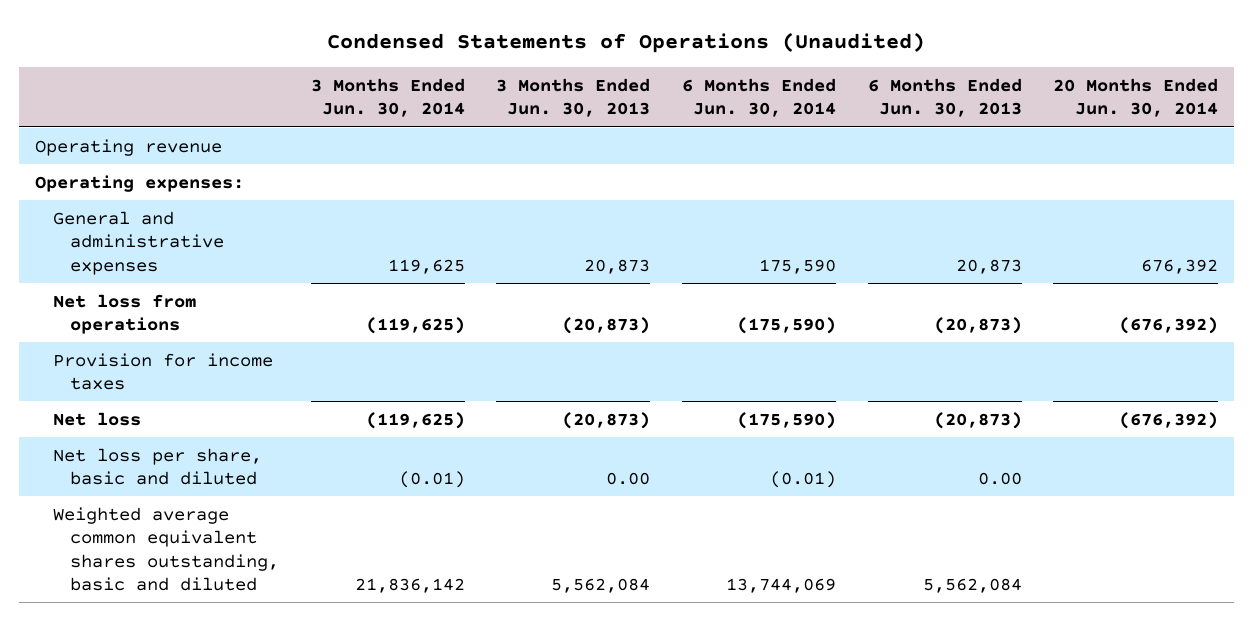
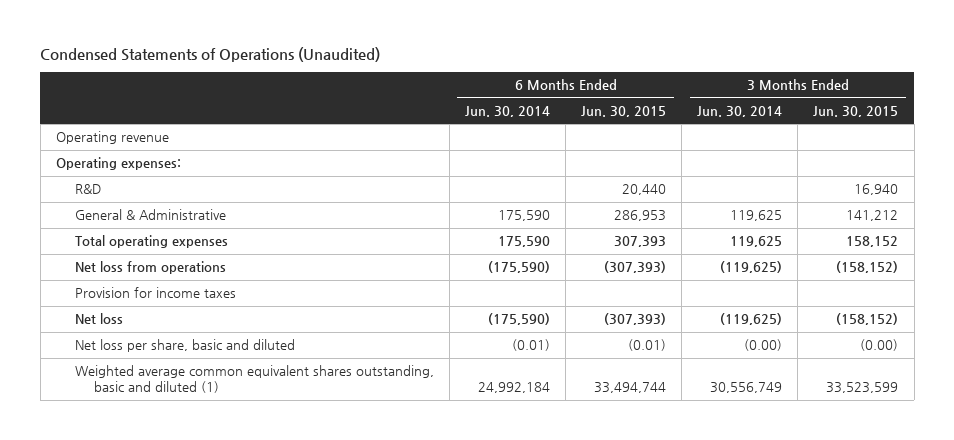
[496,77,651,118] 3 Months Ended Jun. 30, 2013 -> none
[867,77,1022,118] 6 Months Ended Jun. 30, 2013 -> none
[1053,77,1219,118] 20 Months Ended Jun. 30, 2014 -> none
none -> [581,105,667,117] Jun. 30, 2015
none -> [813,105,899,117] Jun. 30, 2015
none -> [74,184,101,195] R&D
[52,210,225,275] General and administrative expenses -> [74,209,226,221] General & Administrative
none -> [74,235,228,249] Total operating expenses
[398,471,465,489] (0.01) -> [744,339,783,352] (0.00)
[52,506,280,592] Weighted average common equivalent shares outstanding, basic and diluted -> [74,365,434,394] Weighted average common equivalent shares outstanding, basic and diluted (1)
[354,578,465,594] 21,836,142 -> [710,382,783,394] 30,556,749
[726,578,837,594] 13,744,069 -> [478,382,551,394] 24,992,184

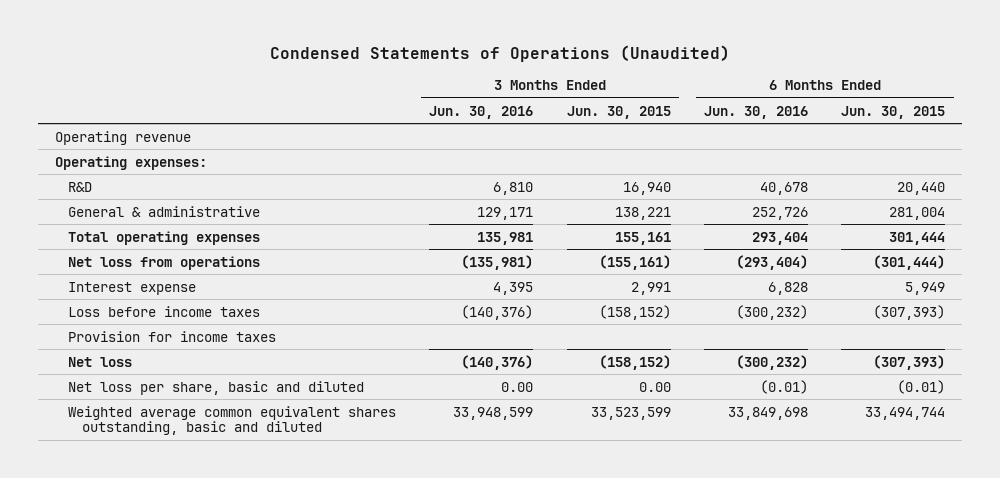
[465,105,551,117] Jun. 30, 2014 -> none
[697,105,783,117] Jun. 30, 2014 -> none
none -> [429,105,534,119] Jun. 30, 2016
none -> [704,105,809,119] Jun. 30, 2016
[74,209,226,221] General & Administrative -> [68,205,261,217] General & administrative
[614,210,667,222] 286,953 -> [889,206,946,220] 281,004
[846,210,899,222] 141,212 -> [614,206,671,220] 138,221
[614,236,667,248] 307,393 -> [889,231,946,245] 301,444
[846,236,899,248] 158,152 -> [614,231,671,245] 155,161
[604,261,667,274] (307,393) -> [873,254,946,270] (301,444)
[836,261,899,274] (158,152) -> [598,254,671,270] (155,161)
none -> [68,281,197,295] Interest expense
none -> [68,305,261,317] Loss before income taxes
[860,339,899,352] (0.00) -> [638,381,671,392] 0.00
[74,365,434,394] Weighted average common equivalent shares outstanding, basic and diluted (1) -> [68,405,397,436] Weighted average common equivalent shares outstanding, basic and diluted

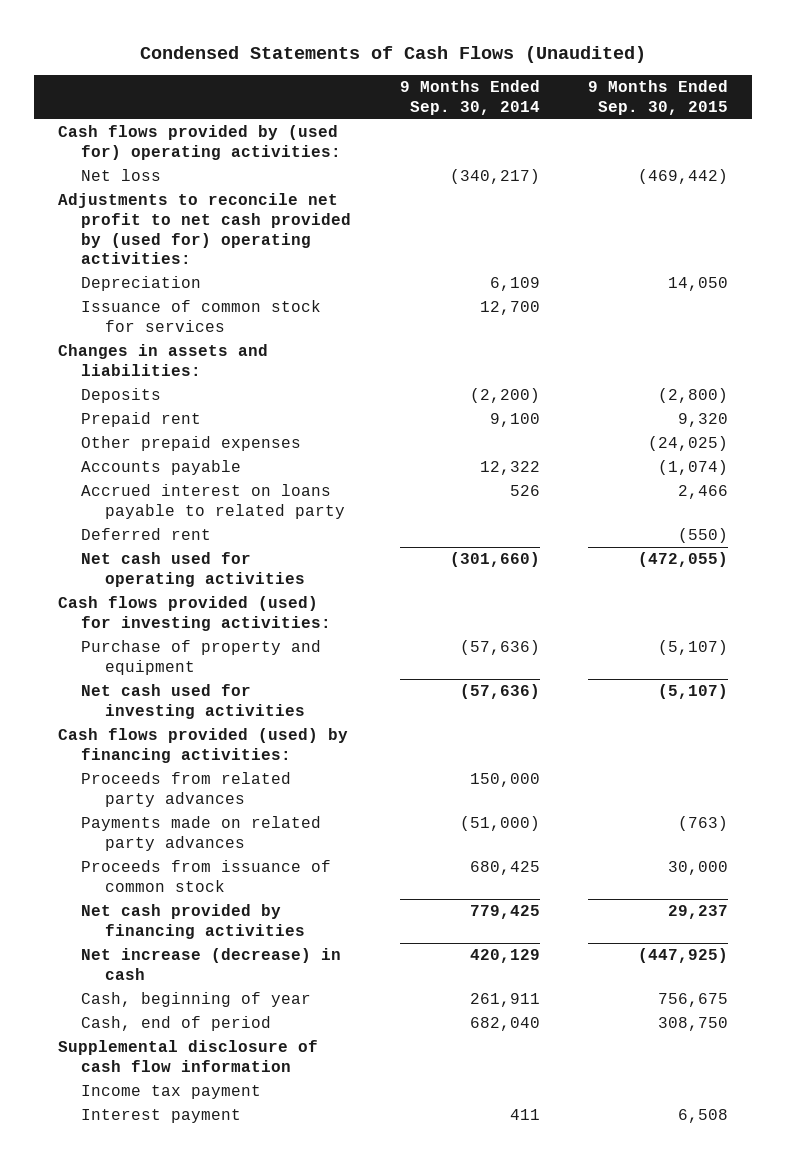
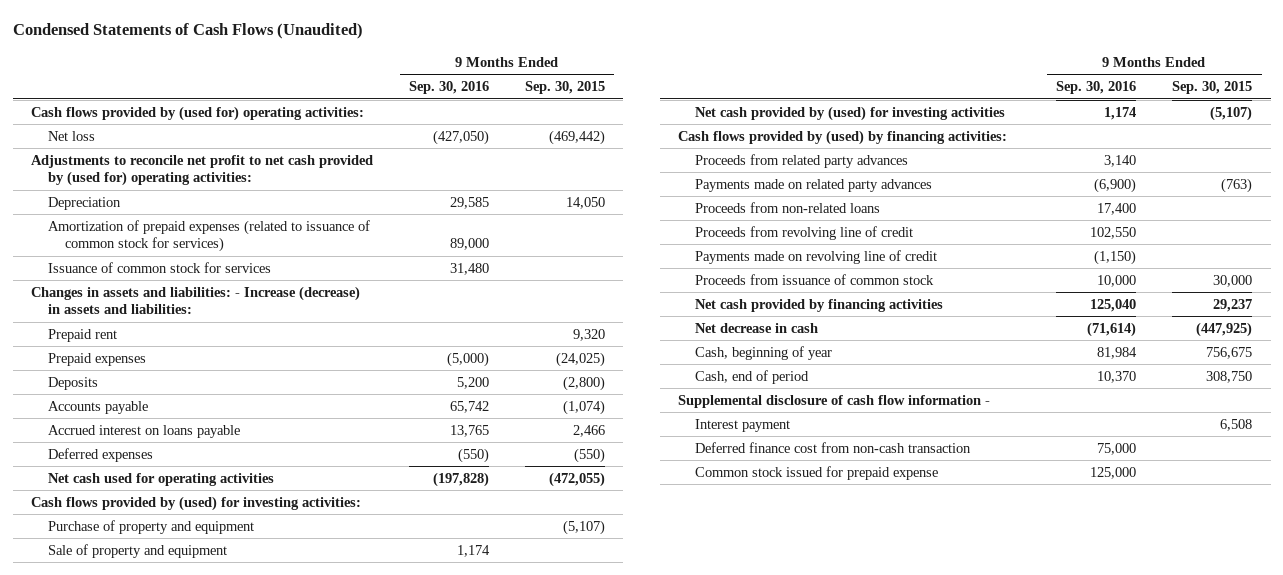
[399,80,540,115] 9 Months Ended Sep. 30, 2014 -> none
none -> [409,81,490,95] Sep. 30, 2016
none -> [47,219,370,253] Amortization of prepaid expenses (related to issuance of common stock for services)
[57,344,268,377] Changes in assets and liabilities: -> [30,285,360,315] Changes in assets and liabilities: - Increase (decrease) in assets and liabilities:
[81,436,302,452] Other prepaid expenses -> [47,352,146,366] Prepaid expenses
[81,388,162,404] Deposits -> [47,376,98,390] Deposits
[81,484,345,520] Accrued interest on loans payable to related party -> [47,424,240,438] Accrued interest on loans payable
[81,528,212,541] Deferred rent -> [47,447,153,462] Deferred expenses
[57,596,332,632] Cash flows provided (used) for investing activities: -> [30,495,361,511] Cash flows provided by (used) for investing activities:
none -> [47,543,227,558] Sale of property and equipment
[81,684,305,720] Net cash used for investing activities -> [695,105,1006,121] Net cash provided by (used) for investing activities
[57,728,348,764] Cash flows provided (used) by financing activities: -> [677,129,1007,145] Cash flows provided by (used) by financing activities:
none -> [695,201,881,213] Proceeds from non-related loans
none -> [695,225,914,240] Proceeds from revolving line of credit
none -> [695,249,938,264] Payments made on revolving line of credit
[81,948,342,981] Net increase (decrease) in cash -> [695,322,819,333] Net decrease in cash
[81,1085,262,1100] Income tax payment -> none
[57,1040,318,1073] Supplemental disclosure of cash flow information -> [677,394,990,408] Supplemental disclosure of cash flow information -
none -> [695,441,972,453] Deferred finance cost from non-cash transaction
none -> [695,465,939,480] Common stock issued for prepaid expense

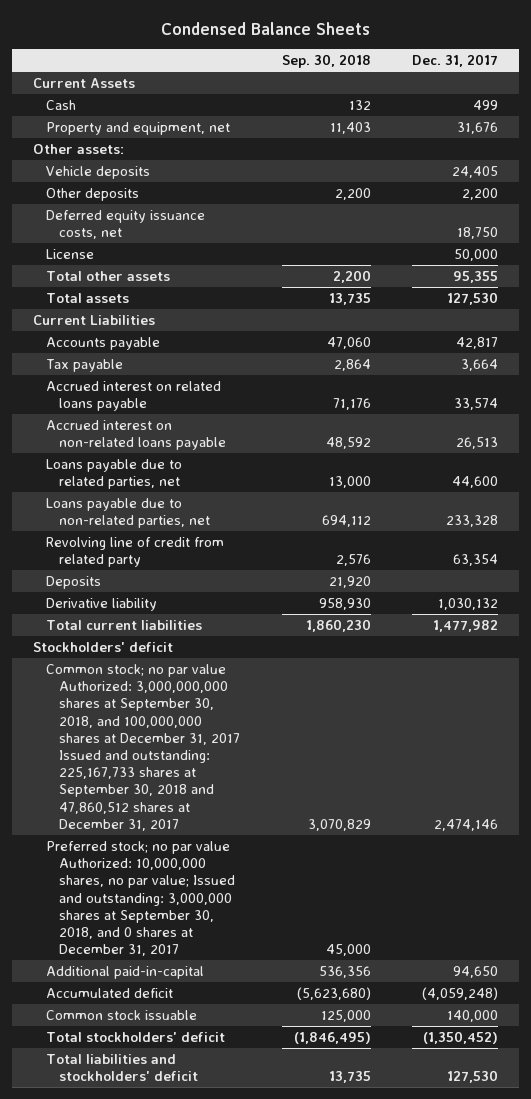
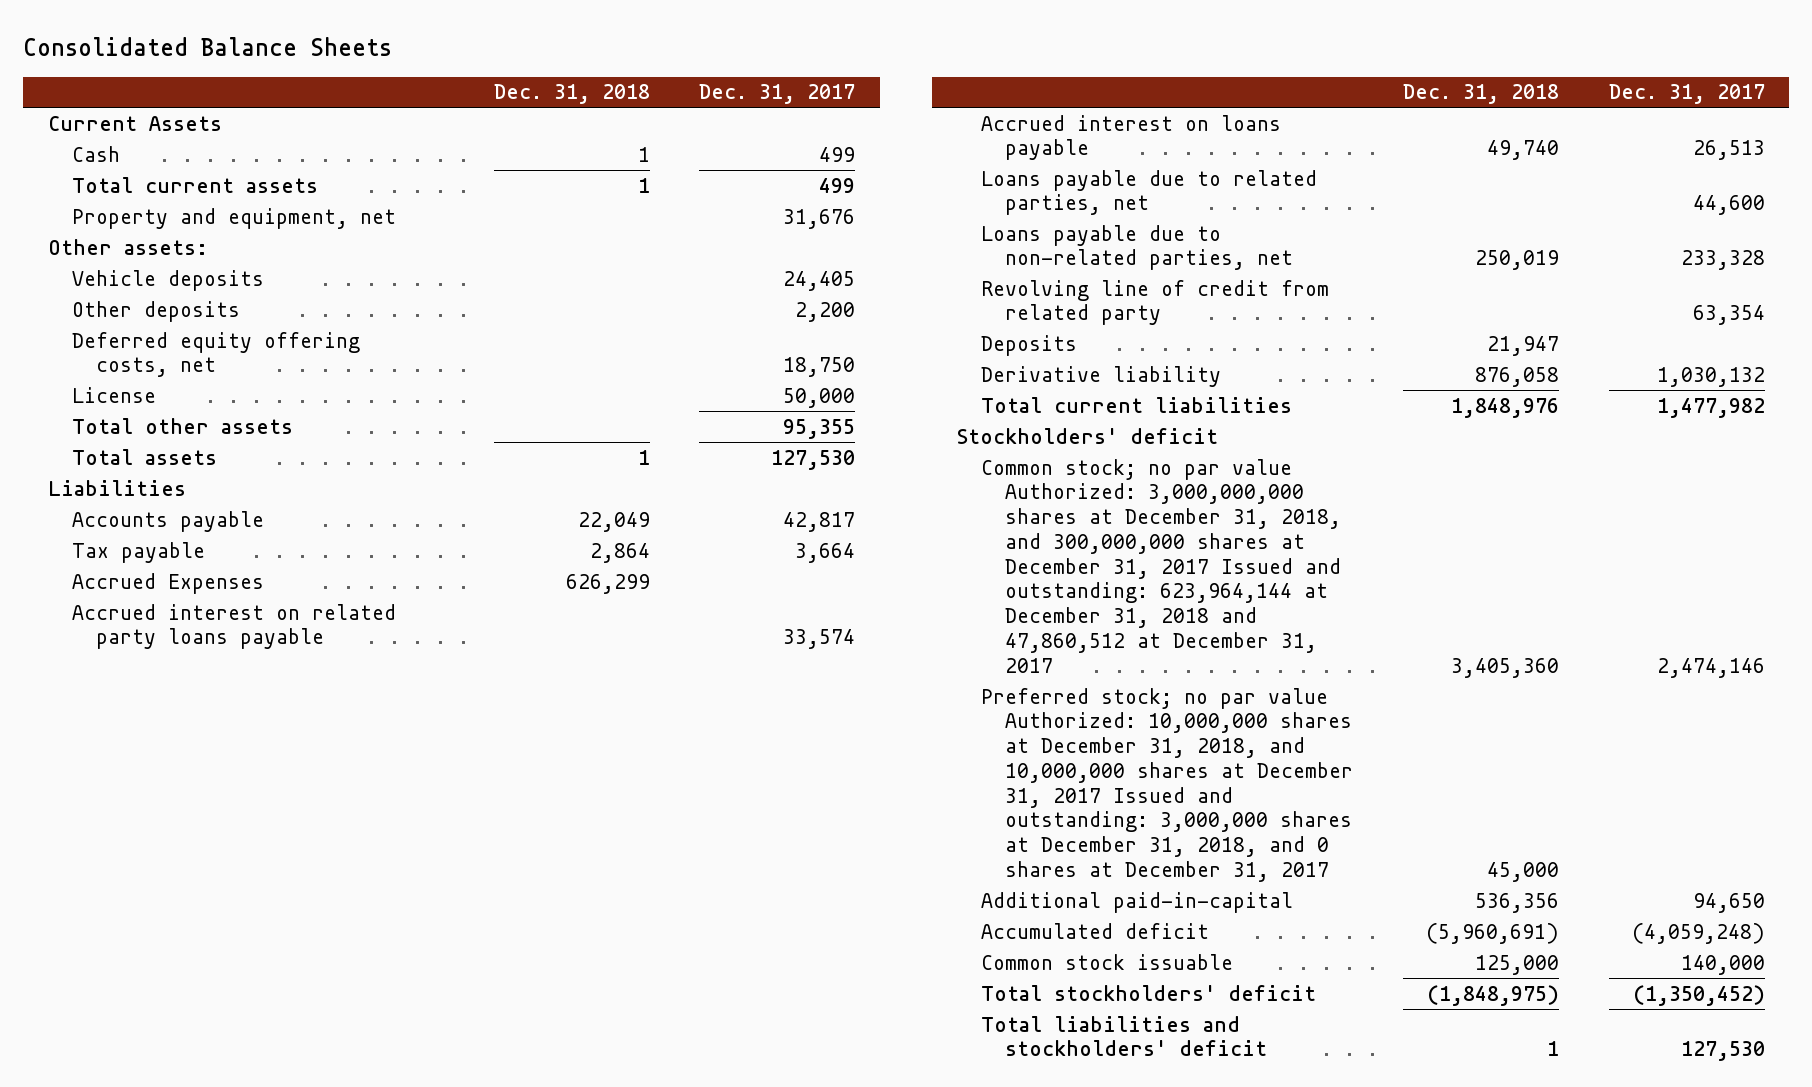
[160,21,370,35] Condensed Balance Sheets -> [22,36,392,56] Consolidated Balance Sheets
[281,54,371,69] Sep. 30, 2018 -> none
none -> [493,84,650,105] Dec. 31, 2018
none -> [71,176,318,193] Total current assets
[45,210,205,240] Deferred equity issuance costs, net -> [71,331,360,378] Deferred equity offering costs, net
[32,315,155,326] Current Liabilities -> [47,479,186,496] Liabilities
none -> [71,572,264,594] Accrued Expenses
[45,381,221,412] Accrued interest on related loans payable -> [71,603,396,650] Accrued interest on related party loans payable
[45,420,226,451] Accrued interest on non-related loans payable -> [981,114,1282,161] Accrued interest on loans payable
[45,664,240,831] Common stock; no par value Authorized: 3,000,000,000 shares at September 30, 2018, and 100,000,000 shares at December 31, 2017 Issued and outstanding: 225,167,733 shares at September 30, 2018 and 47,860,512 shares at December 31, 2017 -> [981,458,1342,673] Common stock; no par value Authorized: 3,000,000,000 shares at December 31, 2018, and 300,000,000 shares at December 31, 2017 Issued and outstanding: 623,964,144 at December 31, 2018 and 47,860,512 at December 31, 2017
[45,841,235,957] Preferred stock; no par value Authorized: 10,000,000 shares, no par value; Issued and outstanding: 3,000,000 shares at September 30, 2018, and 0 shares at December 31, 2017 -> [981,687,1354,882] Preferred stock; no par value Authorized: 10,000,000 shares at December 31, 2018, and 10,000,000 shares at December 31, 2017 Issued and outstanding: 3,000,000 shares at December 31, 2018, and 0 shares at December 31, 2017

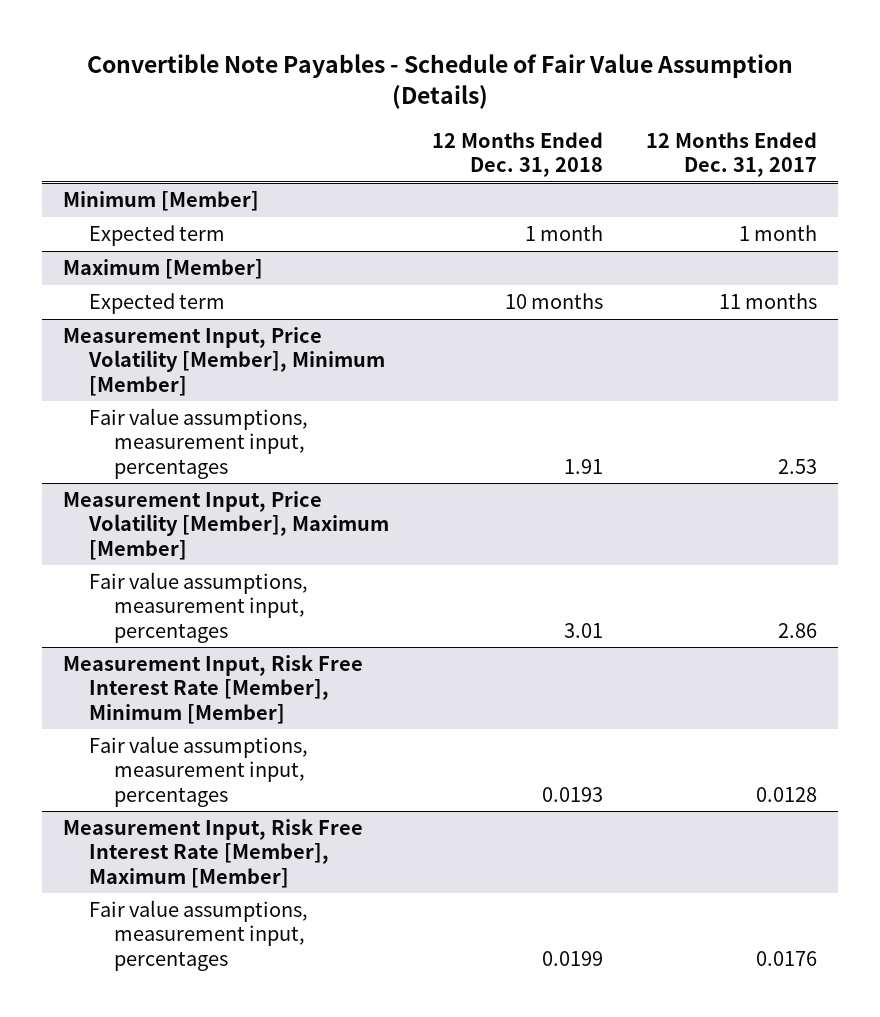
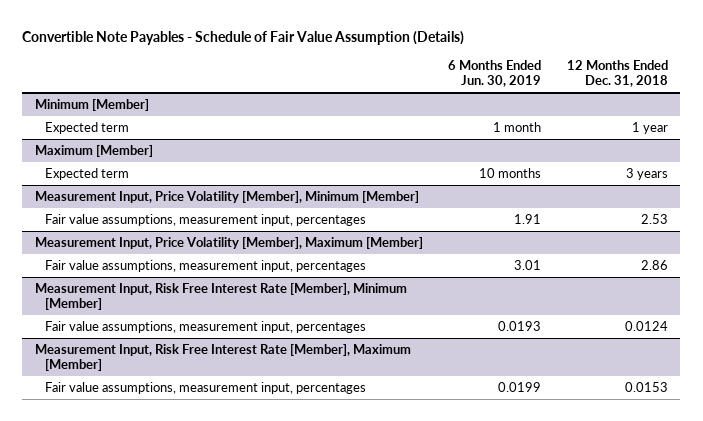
[645,131,817,178] 12 Months Ended Dec. 31, 2017 -> none
none -> [448,59,542,88] 6 Months Ended Jun. 30, 2019
[524,225,603,242] 1 month -> [631,121,668,134] 1 year
[504,293,603,310] 10 months -> [625,167,668,180] 3 years
[563,458,603,474] 1.91 -> [640,213,668,224] 2.53
[563,622,603,638] 3.01 -> [640,259,668,270] 2.86
[541,786,603,802] 0.0193 -> [624,320,668,331] 0.0124
[541,950,603,966] 0.0199 -> [624,381,668,392] 0.0153

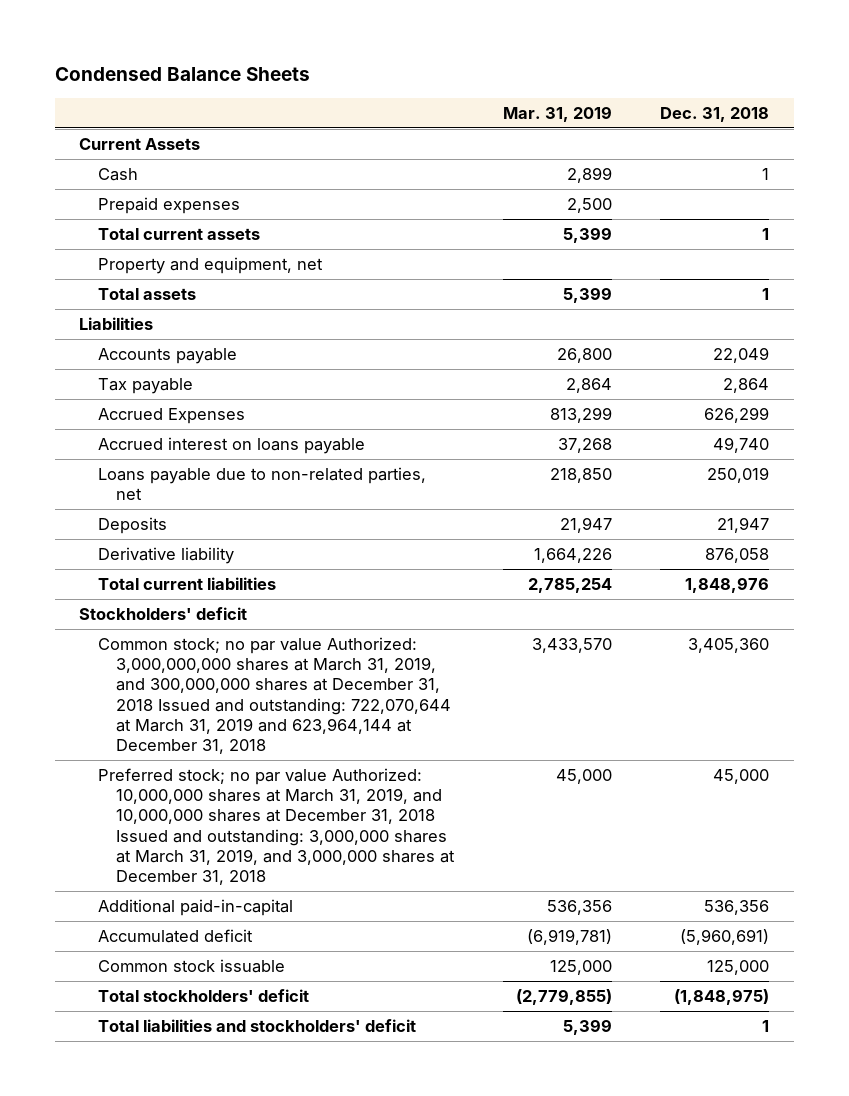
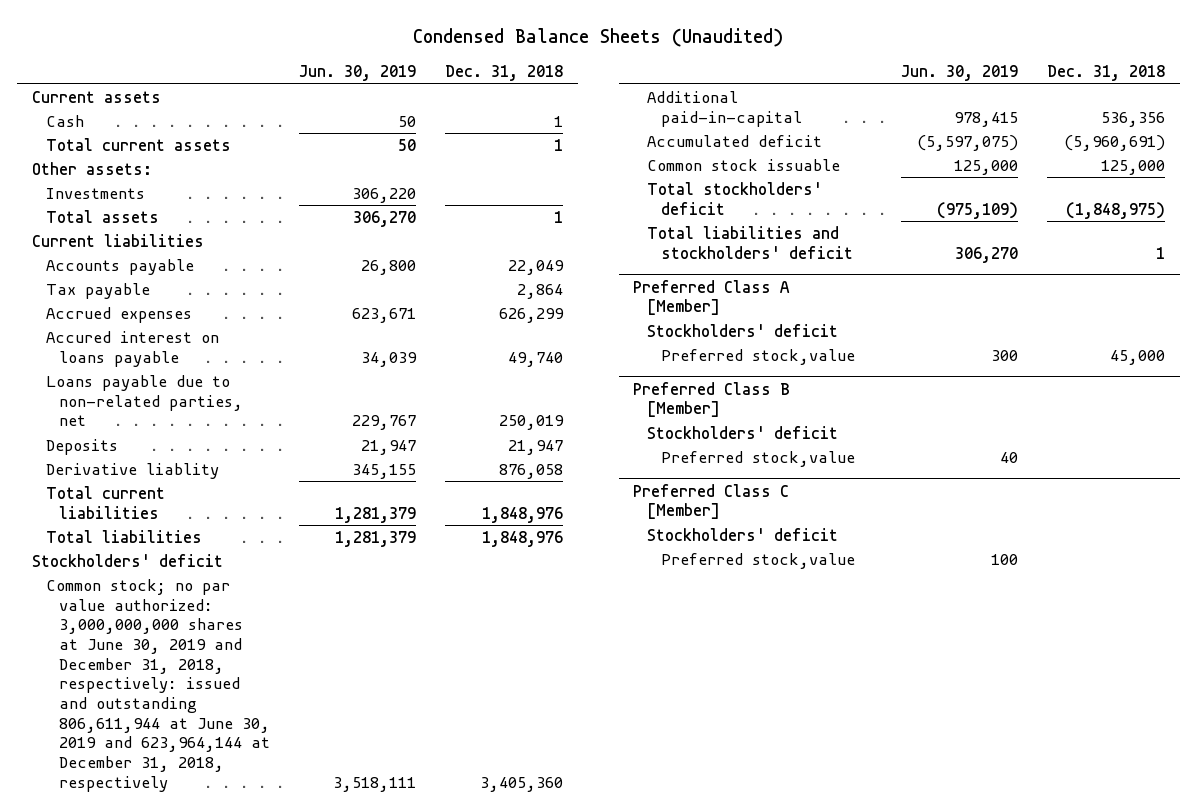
[55,67,311,82] Condensed Balance Sheets -> [413,27,784,47] Condensed Balance Sheets (Unaudited)
[502,105,612,122] Mar. 31, 2019 -> none
none -> [299,65,417,82] Jun. 30, 2019
[79,138,201,151] Current Assets -> [31,90,161,103] Current assets
[97,197,240,215] Prepaid expenses -> none
[97,257,323,275] Property and equipment, net -> none
none -> [31,161,152,175] Other assets:
none -> [45,187,145,199] Investments
[79,317,154,331] Liabilities -> [31,233,204,247] Current liabilities
[97,408,245,425] Accrued Expenses -> [45,306,192,323] Accrued expenses
[97,437,365,455] Accrued interest on loans payable -> [45,330,219,367] Accured interest on loans payable
[97,547,234,565] Derivative liability -> [45,462,219,479] Derivative liablity
none -> [45,529,202,543] Total liabilities
[97,768,456,885] Preferred stock; no par value Authorized: 10,000,000 shares at March 31, 2019, and 10,000,000 shares at December 31, 2018 Issued and outstanding: 3,000,000 shares at March 31, 2019, and 3,000,000 shares at December 31, 2018 -> none
[97,637,452,754] Common stock; no par value Authorized: 3,000,000,000 shares at March 31, 2019, and 300,000,000 shares at December 31, 2018 Issued and outstanding: 722,070,644 at March 31, 2019 and 623,964,144 at December 31, 2018 -> [45,578,271,792] Common stock; no par value authorized: 3,000,000,000 shares at June 30, 2019 and December 31, 2018, respectively: issued and outstanding 806,611,944 at June 30, 2019 and 623,964,144 at December 31, 2018, respectively
none -> [633,279,791,316] Preferred Class A [Member]
none -> [647,323,839,337] Stockholders' deficit
none -> [661,348,856,365] Preferred stock,value
none -> [633,381,791,418] Preferred Class B [Member]
none -> [647,425,839,439] Stockholders' deficit
none -> [661,450,856,467] Preferred stock,value
none -> [633,483,790,520] Preferred Class C [Member]
none -> [647,527,839,541] Stockholders' deficit
none -> [661,552,856,569] Preferred stock,value

